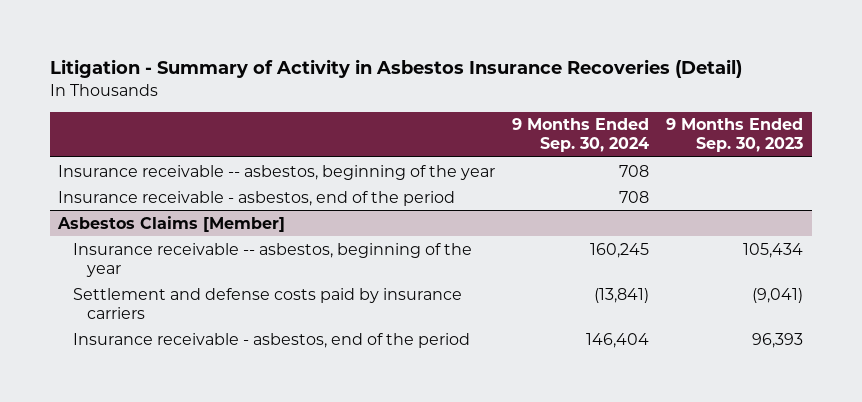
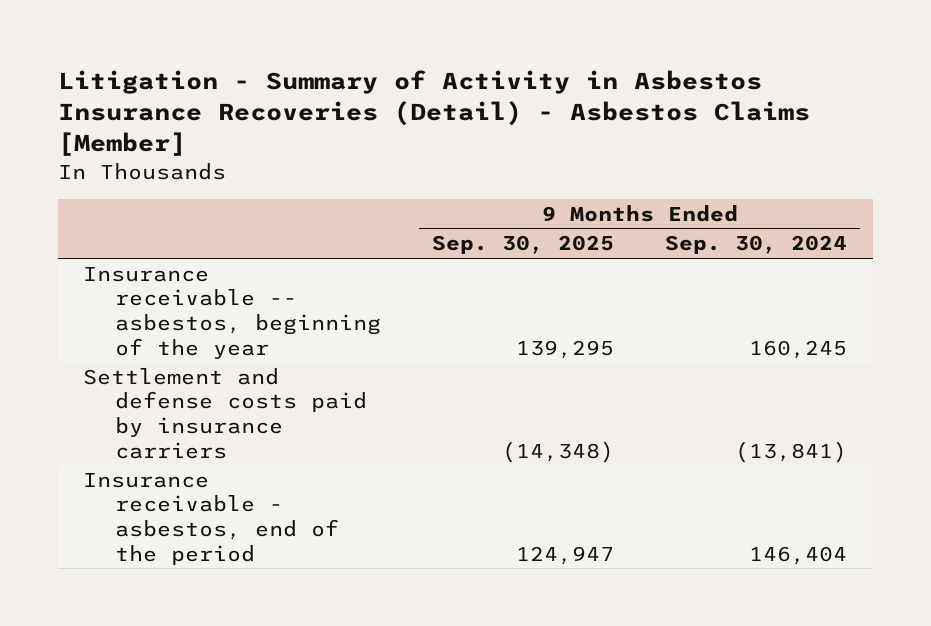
[49,59,742,79] Litigation - Summary of Activity in Asbestos Insurance Recoveries (Detail) -> [57,69,810,157] Litigation - Summary of Activity in Asbestos Insurance Recoveries (Detail) - Asbestos Claims [Member]
[666,118,804,153] 9 Months Ended Sep. 30, 2023 -> none
none -> [432,235,615,255] Sep. 30, 2025
[58,164,496,180] Insurance receivable -- asbestos, beginning of the year -> none
[58,190,456,206] Insurance receivable - asbestos, end of the period -> none
[57,215,286,232] Asbestos Claims [Member] -> none

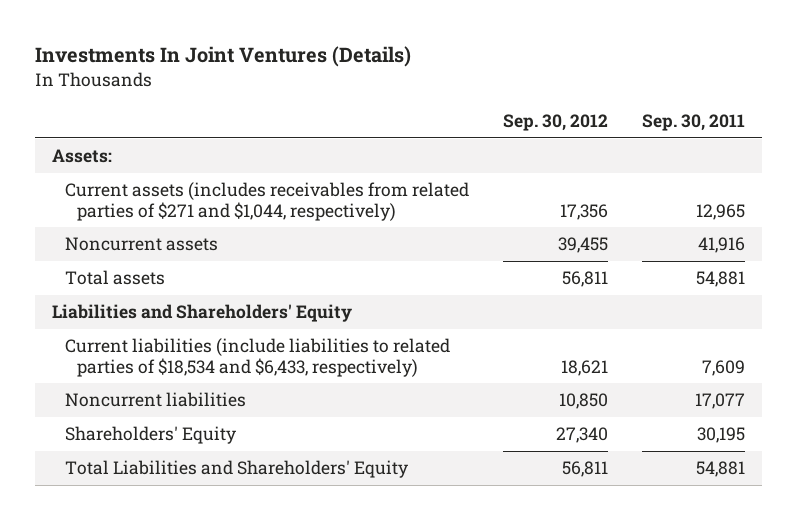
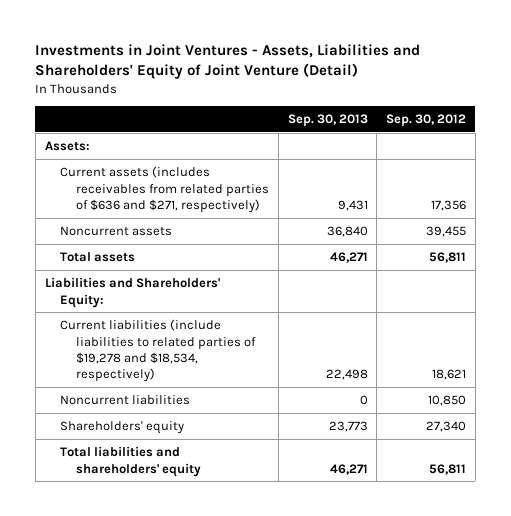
[35,46,412,68] Investments In Joint Ventures (Details) -> [35,44,421,80] Investments in Joint Ventures - Assets, Liabilities and Shareholders' Equity of Joint Venture (Detail)
[641,113,745,131] Sep. 30, 2011 -> none
none -> [287,113,368,127] Sep. 30, 2013
[64,182,469,221] Current assets (includes receivables from related parties of $271 and $1,044, respectively) -> [60,166,269,214] Current assets (includes receivables from related parties of $636 and $271, respectively)
[52,304,353,323] Liabilities and Shareholders' Equity -> [44,277,220,308] Liabilities and Shareholders' Equity:
[64,338,450,377] Current liabilities (include liabilities to related parties of $18,534 and $6,433, respectively) -> [60,319,256,383] Current liabilities (include liabilities to related parties of $19,278 and $18,534, respectively)
[64,426,236,445] Shareholders' Equity -> [60,421,185,435] Shareholders' equity
[64,460,408,479] Total Liabilities and Shareholders' Equity -> [60,446,201,477] Total liabilities and shareholders' equity

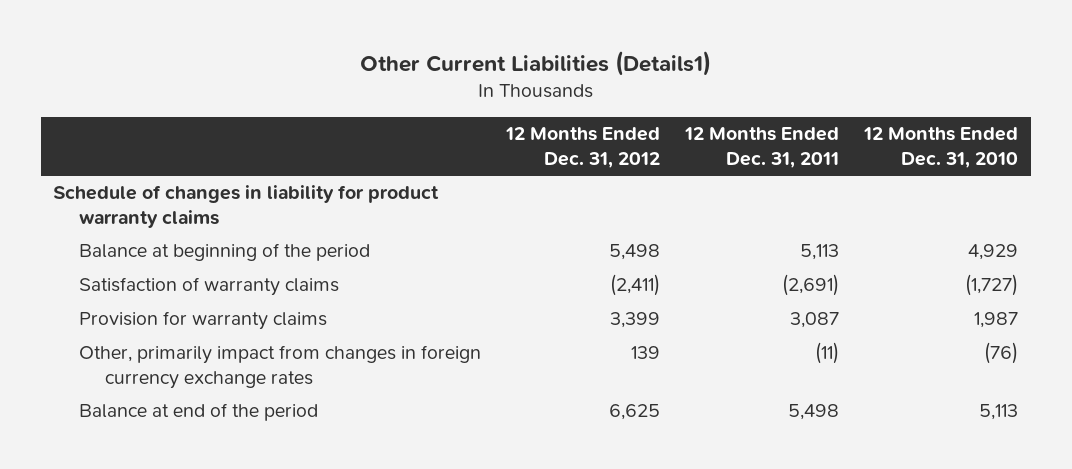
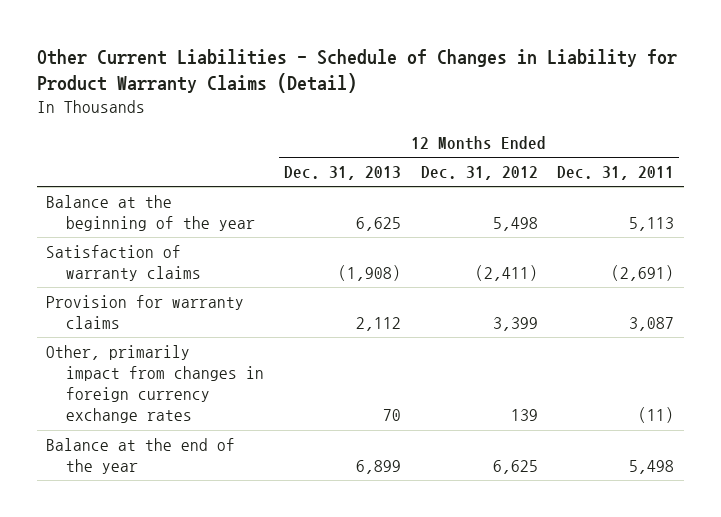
[359,51,711,77] Other Current Liabilities (Details1) -> [36,48,677,93] Other Current Liabilities - Schedule of Changes in Liability for Product Warranty Claims (Detail)
[863,127,1019,169] 12 Months Ended Dec. 31, 2010 -> none
none -> [284,166,402,181] Dec. 31, 2013
[53,185,440,229] Schedule of changes in liability for product warranty claims -> none
[79,243,371,262] Balance at beginning of the period -> [46,194,256,232] Balance at the beginning of the year
[79,403,319,422] Balance at end of the period -> [46,437,236,475] Balance at the end of the year

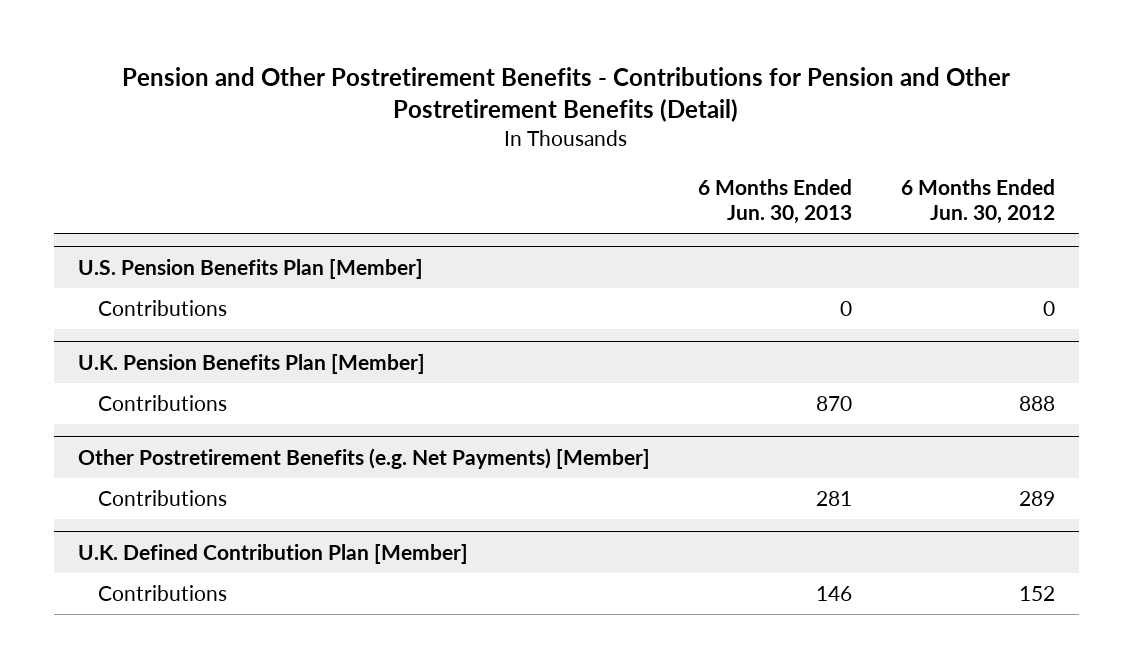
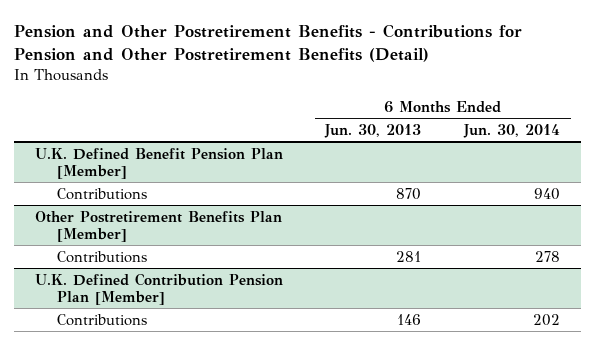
[901,178,1056,225] 6 Months Ended Jun. 30, 2012 -> none
none -> [463,123,561,138] Jun. 30, 2014
[77,258,423,279] U.S. Pension Benefits Plan [Member] -> none
[98,299,228,316] Contributions -> none
[77,353,425,374] U.K. Pension Benefits Plan [Member] -> [34,147,283,179] U.K. Defined Benefit Pension Plan [Member]
[77,447,650,469] Other Postretirement Benefits (e.g. Net Payments) [Member] -> none
none -> [34,210,282,242] Other Postretirement Benefits Plan [Member]
[77,543,468,564] U.K. Defined Contribution Plan [Member] -> [34,272,283,305] U.K. Defined Contribution Pension Plan [Member]

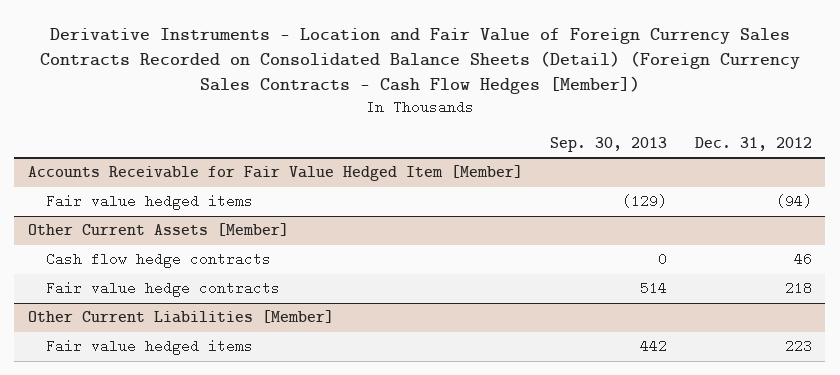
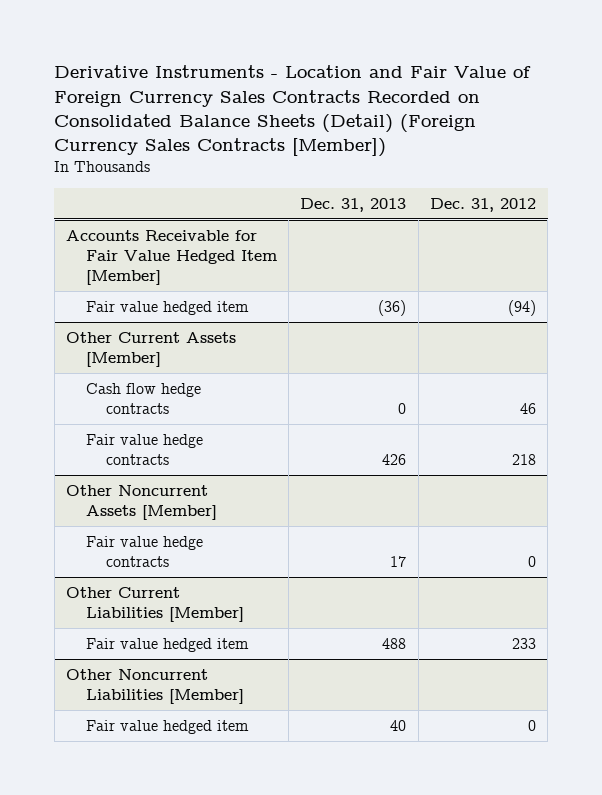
[39,27,800,95] Derivative Instruments - Location and Fair Value of Foreign Currency Sales Contracts Recorded on Consolidated Balance Sheets (Detail) (Foreign Currency Sales Contracts - Cash Flow Hedges [Member]) -> [54,65,532,158] Derivative Instruments - Location and Fair Value of Foreign Currency Sales Contracts Recorded on Consolidated Balance Sheets (Detail) (Foreign Currency Sales Contracts [Member])
[550,137,668,153] Sep. 30, 2013 -> none
none -> [300,197,407,212] Dec. 31, 2013
[46,194,254,211] Fair value hedged items -> [86,300,250,315] Fair value hedged item
none -> [65,484,218,520] Other Noncurrent Assets [Member]
none -> [86,535,204,567] Fair value hedge contracts
[46,339,254,356] Fair value hedged items -> [86,637,250,652] Fair value hedged item
[784,339,812,354] 223 -> [511,637,536,649] 233
none -> [65,668,245,704] Other Noncurrent Liabilities [Member]
none -> [86,719,250,734] Fair value hedged item

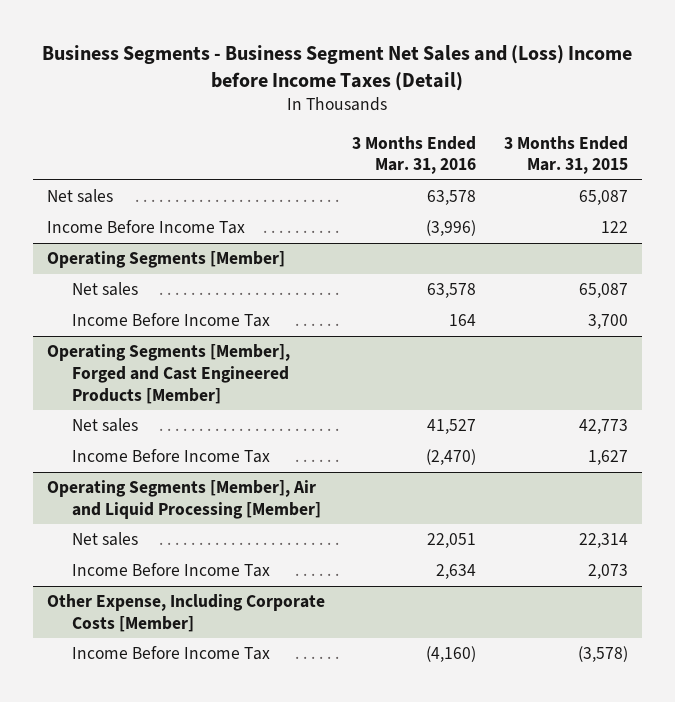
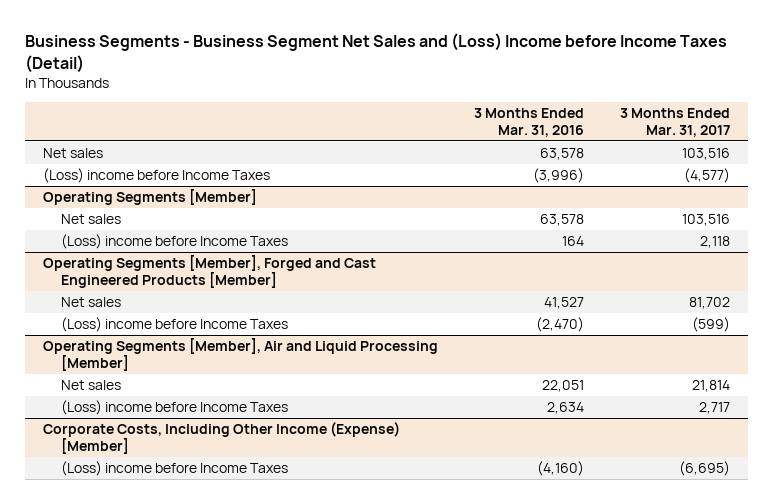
[503,135,628,175] 3 Months Ended Mar. 31, 2015 -> none
none -> [620,107,731,138] 3 Months Ended Mar. 31, 2017
[46,219,245,234] Income Before Income Tax -> [43,168,271,184] (Loss) income before Income Taxes
[71,312,270,327] Income Before Income Tax -> [61,234,289,250] (Loss) income before Income Taxes
[71,448,270,463] Income Before Income Tax -> [61,317,289,333] (Loss) income before Income Taxes
[71,562,270,577] Income Before Income Tax -> [61,400,289,416] (Loss) income before Income Taxes
[46,593,325,632] Other Expense, Including Corporate Costs [Member] -> [43,422,401,455] Corporate Costs, Including Other Income (Expense) [Member]
[71,645,270,660] Income Before Income Tax -> [61,461,289,477] (Loss) income before Income Taxes

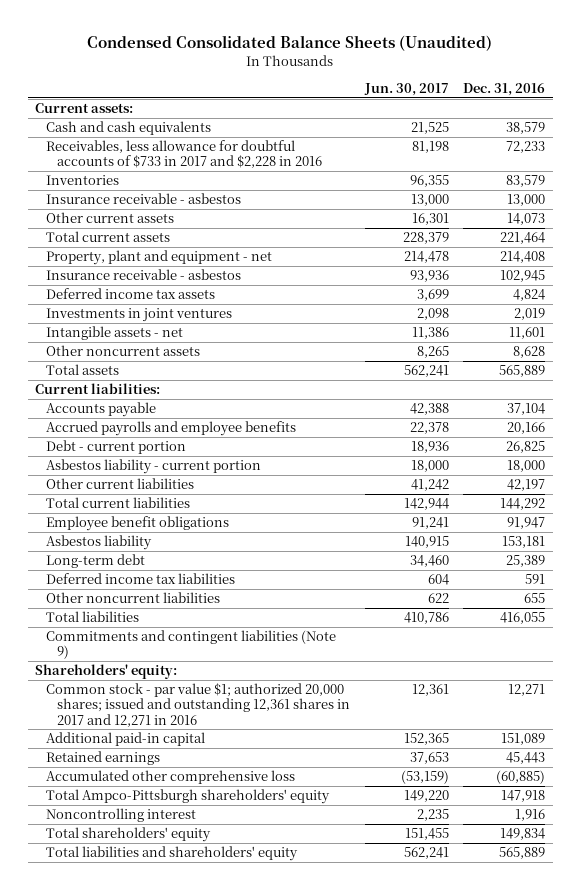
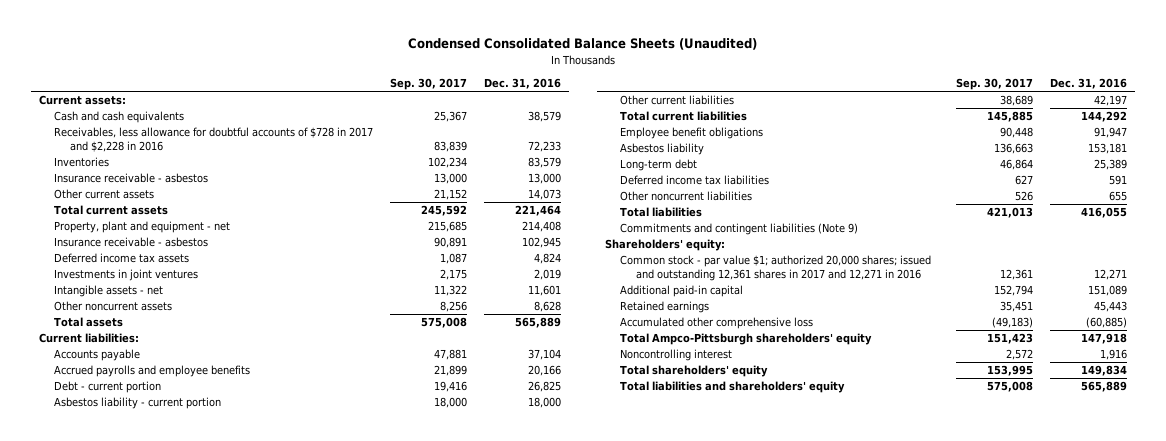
[363,82,449,96] Jun. 30, 2017 -> none
none -> [389,78,467,91] Sep. 30, 2017
[46,140,323,169] Receivables, less allowance for doubtful accounts of $733 in 2017 and $2,228 in 2016 -> [54,127,374,152] Receivables, less allowance for doubtful accounts of $728 in 2017 and $2,228 in 2016

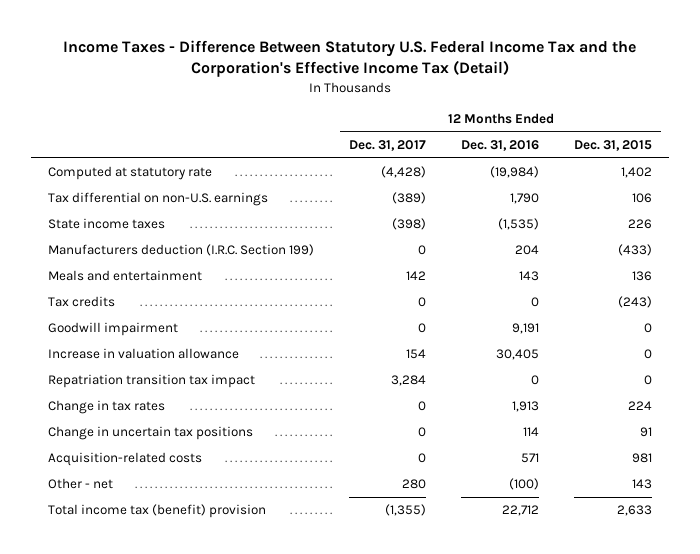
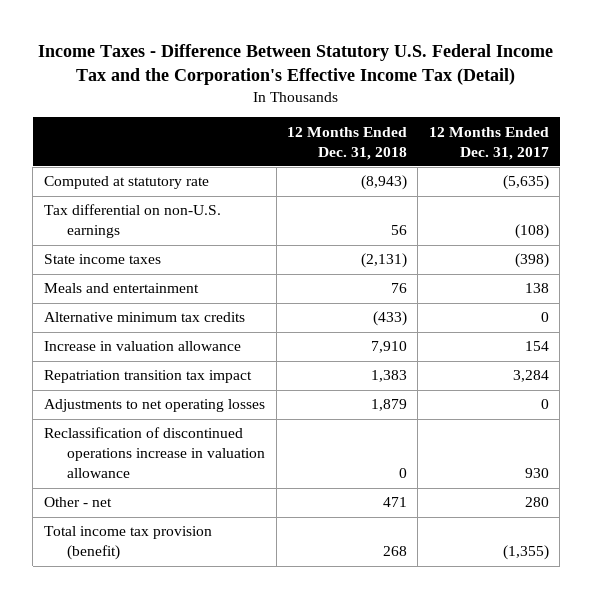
[461,140,540,152] Dec. 31, 2016 -> none
[573,140,652,152] Dec. 31, 2015 -> none
none -> [287,126,408,160] 12 Months Ended Dec. 31, 2018
[381,166,427,179] (4,428) -> [502,175,549,191] (5,635)
[392,192,427,205] (389) -> [514,224,549,240] (108)
[48,244,315,257] Manufacturers deduction (I.R.C. Section 199) -> none
[48,322,179,337] Goodwill impairment -> none
[406,271,427,281] 142 -> [524,283,549,294] 138
[48,296,116,308] Tax credits -> [43,312,245,323] Alternative minimum tax credits
[48,400,166,415] Change in tax rates -> none
[48,426,254,441] Change in uncertain tax positions -> none
[48,452,203,467] Acquisition-related costs -> none
none -> [43,399,265,413] Adjustments to net operating losses
none -> [43,427,266,479] Reclassification of discontinued operations increase in valuation allowance
[48,504,267,519] Total income tax (benefit) provision -> [43,526,212,561] Total income tax provision (benefit)

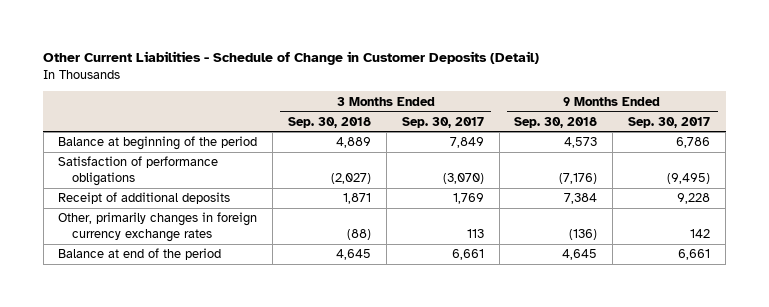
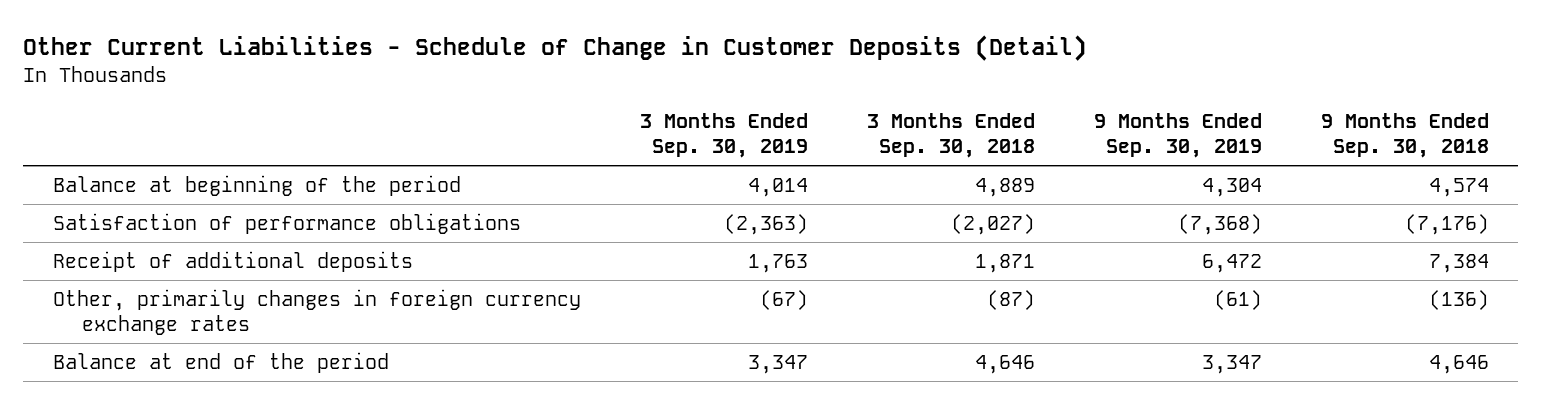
[401,116,484,128] Sep. 30, 2017 -> none
[628,116,711,128] Sep. 30, 2017 -> none
none -> [639,113,808,159] 3 Months Ended Sep. 30, 2019
none -> [1093,113,1262,159] 9 Months Ended Sep. 30, 2019
[564,137,598,149] 4,573 -> [1428,178,1489,198] 4,574
[347,228,372,240] (88) -> [986,290,1035,311] (87)
[336,249,372,261] 4,645 -> [974,355,1035,375] 4,646
[562,249,598,261] 4,645 -> [1428,355,1489,375] 4,646

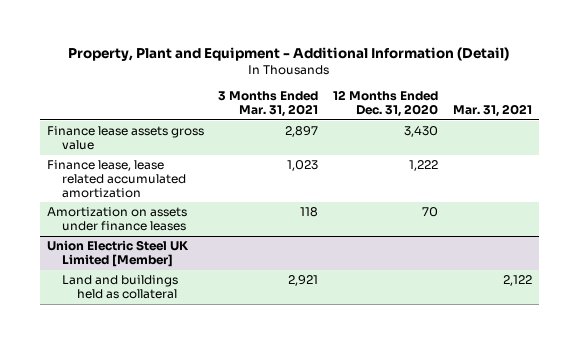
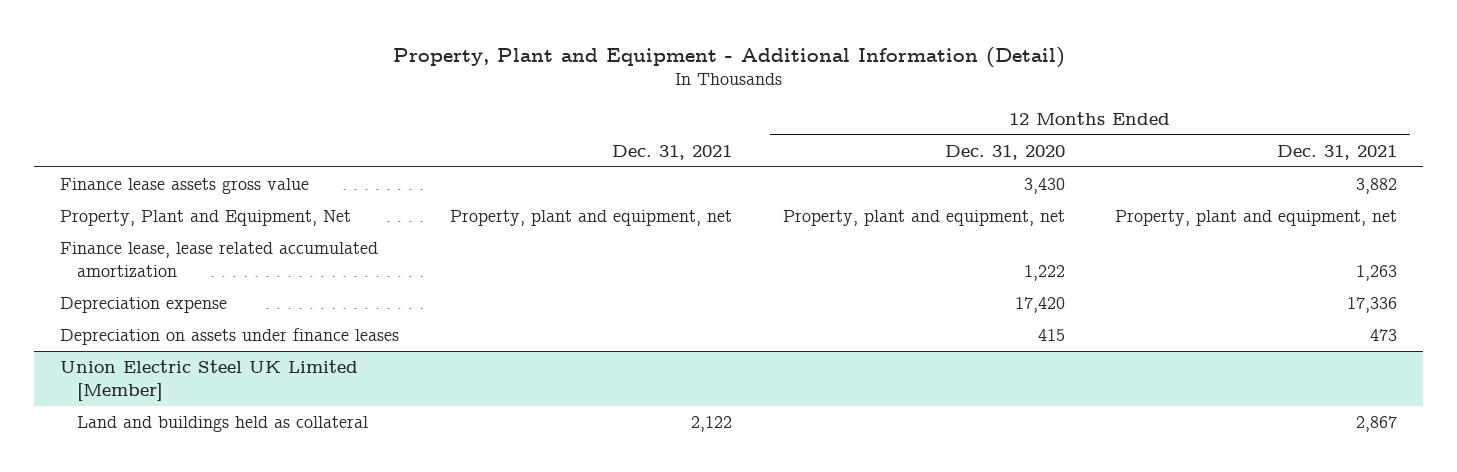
[218,91,319,117] 3 Months Ended Mar. 31, 2021 -> none
[452,103,532,117] Mar. 31, 2021 -> none
none -> [611,144,732,160] Dec. 31, 2021
none -> [1277,144,1398,160] Dec. 31, 2021
none -> [59,210,351,227] Property, Plant and Equipment, Net
none -> [59,297,227,314] Depreciation expense
[46,207,187,232] Amortization on assets under finance leases -> [59,328,399,346] Depreciation on assets under finance leases
[421,207,438,218] 70 -> [1037,329,1065,342] 415

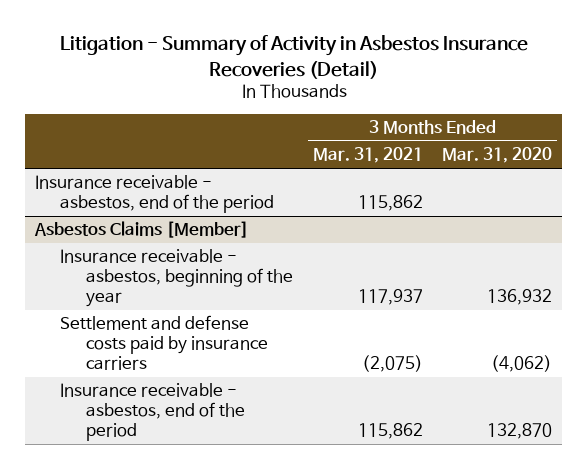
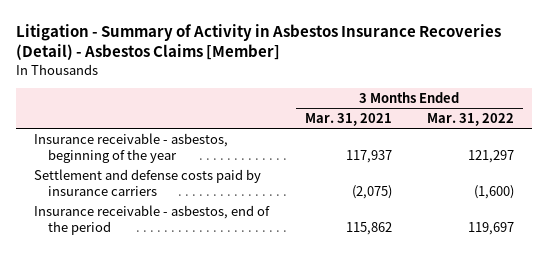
[59,35,528,79] Litigation - Summary of Activity in Asbestos Insurance Recoveries (Detail) -> [16,23,502,61] Litigation - Summary of Activity in Asbestos Insurance Recoveries (Detail) - Asbestos Claims [Member]
[442,147,553,164] Mar. 31, 2020 -> none
none -> [426,113,514,127] Mar. 31, 2022
[34,175,275,214] Insurance receivable - asbestos, end of the period -> none
[33,221,249,239] Asbestos Claims [Member] -> none

